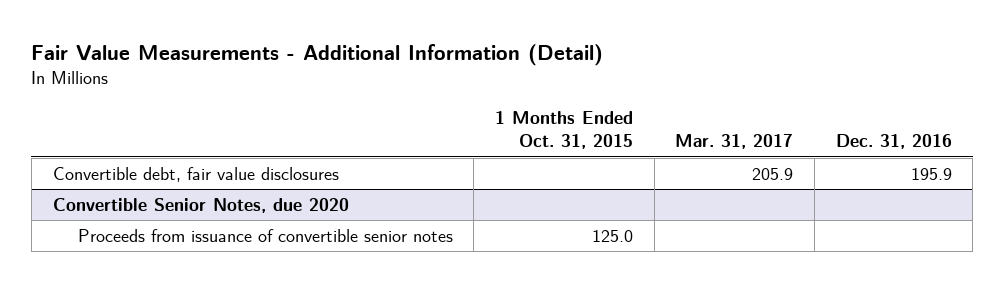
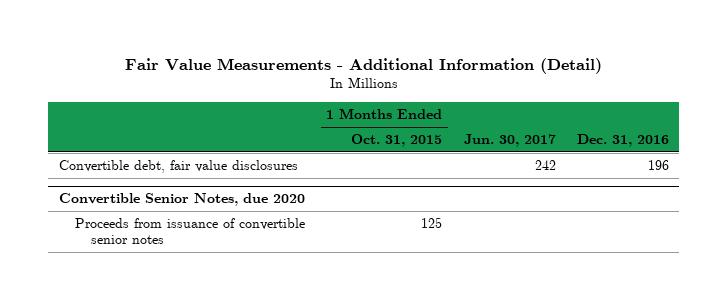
[675,134,794,150] Mar. 31, 2017 -> none
none -> [463,134,556,148] Jun. 30, 2017
[910,168,952,181] 195.9 -> [647,160,669,171] 196
[592,230,634,243] 125.0 -> [421,217,443,229] 125

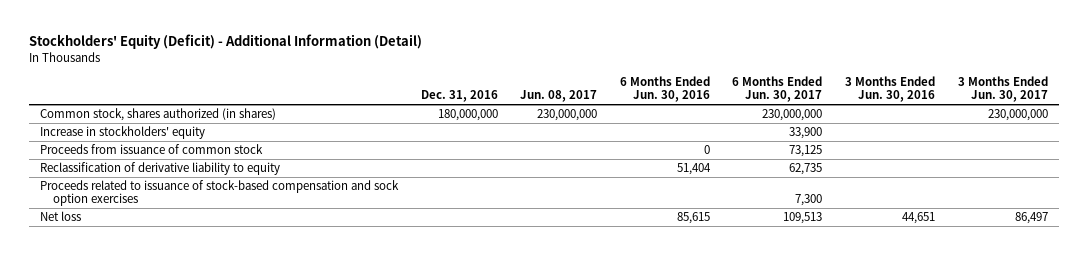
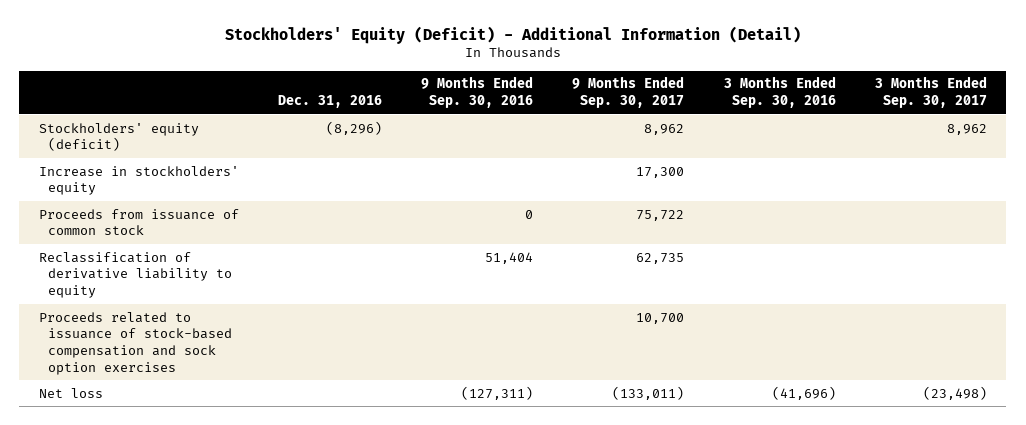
[520,90,598,103] Jun. 08, 2017 -> none
[619,76,710,103] 6 Months Ended Jun. 30, 2016 -> none
[732,76,823,103] 6 Months Ended Jun. 30, 2017 -> none
[844,76,935,103] 3 Months Ended Jun. 30, 2016 -> none
[957,76,1048,103] 3 Months Ended Jun. 30, 2017 -> none
none -> [421,76,534,109] 9 Months Ended Sep. 30, 2016
none -> [572,76,685,109] 9 Months Ended Sep. 30, 2017
none -> [723,76,836,109] 3 Months Ended Sep. 30, 2016
none -> [874,76,987,109] 3 Months Ended Sep. 30, 2017
[39,107,276,121] Common stock, shares authorized (in shares) -> none
none -> [38,122,199,152] Stockholders' equity (deficit)

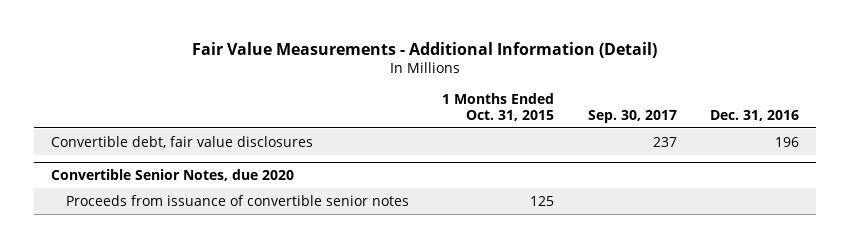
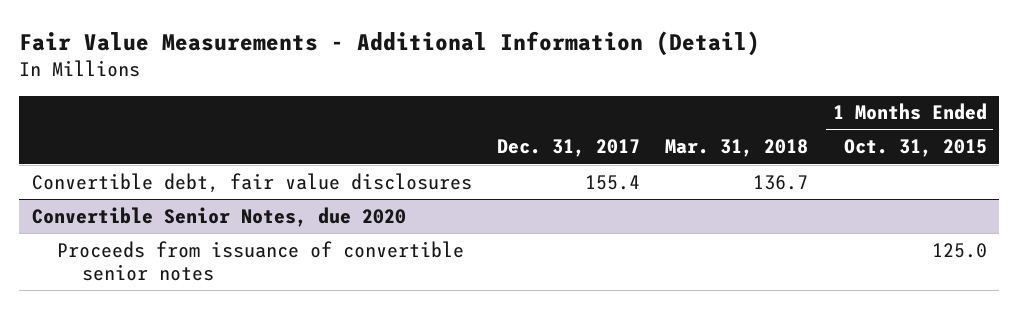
[587,109,677,123] Sep. 30, 2017 -> none
[710,109,800,121] Dec. 31, 2016 -> none
none -> [496,139,640,158] Dec. 31, 2017
none -> [664,139,808,158] Mar. 31, 2018
[530,195,555,206] 125 -> [931,242,987,258] 125.0

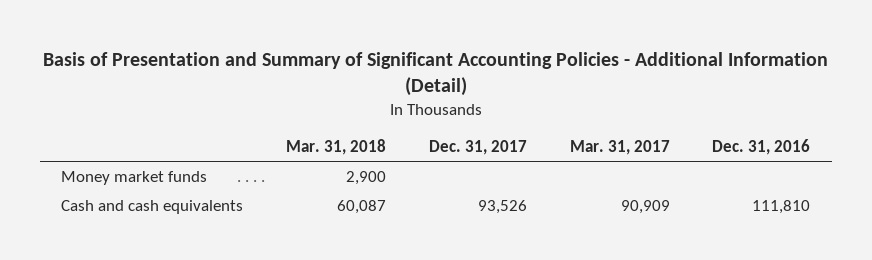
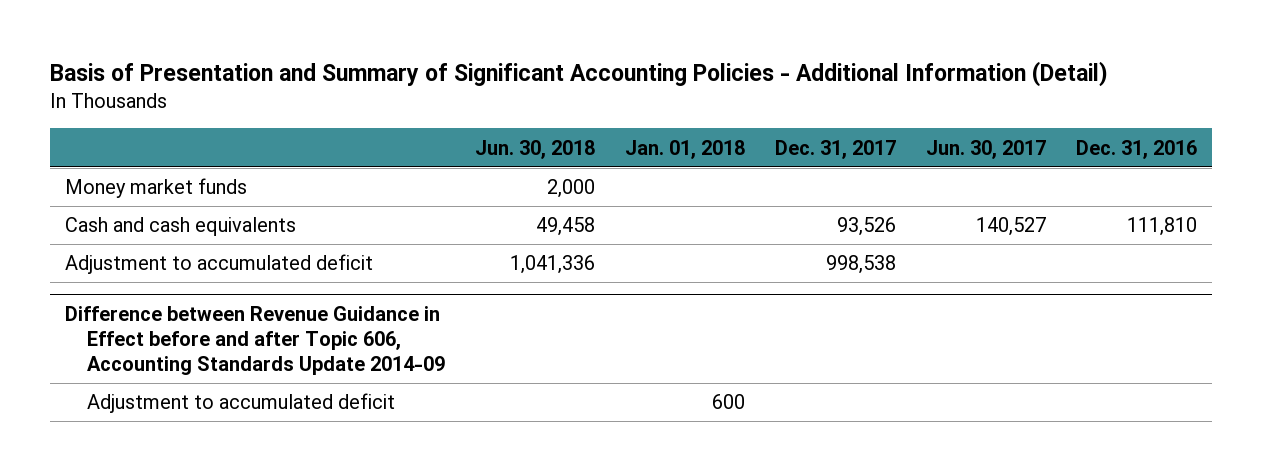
[286,139,387,156] Mar. 31, 2018 -> none
[569,140,670,156] Mar. 31, 2017 -> none
none -> [474,139,595,159] Jun. 30, 2018
none -> [624,139,745,159] Jan. 01, 2018
none -> [926,139,1047,159] Jun. 30, 2017
none -> [64,254,373,275] Adjustment to accumulated deficit
none -> [64,305,445,375] Difference between Revenue Guidance in Effect before and after Topic 606, Accounting Standards Update 2014-09
none -> [86,393,395,414] Adjustment to accumulated deficit

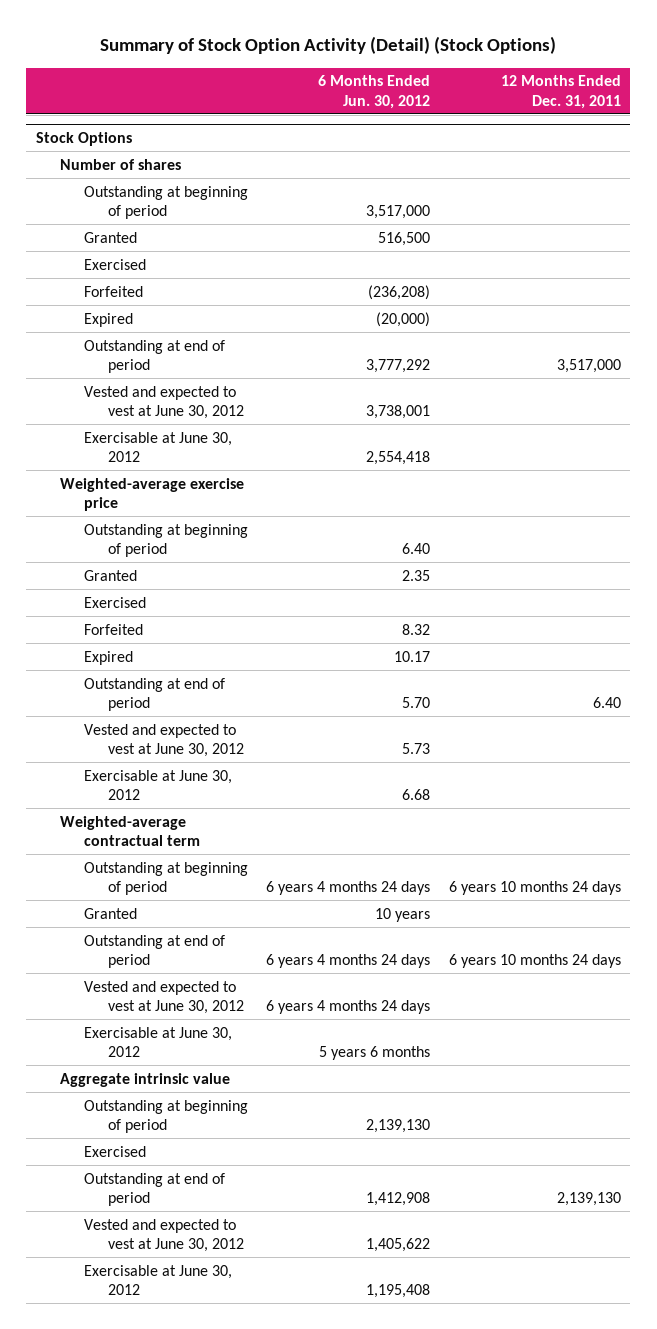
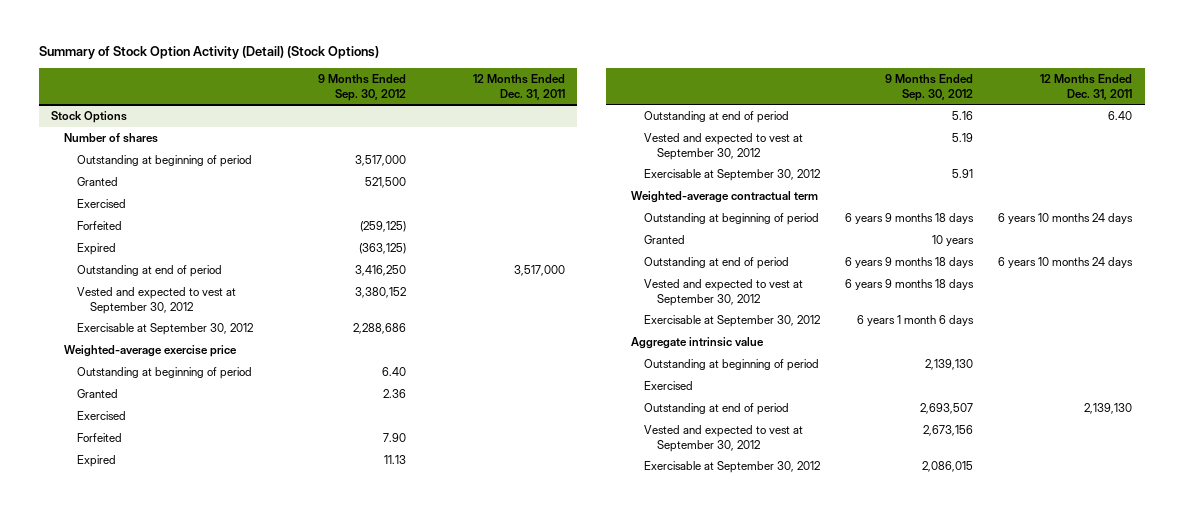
[318,75,431,109] 6 Months Ended Jun. 30, 2012 -> none
none -> [317,73,406,101] 9 Months Ended Sep. 30, 2012
[83,385,244,420] Vested and expected to vest at June 30, 2012 -> [76,287,236,314] Vested and expected to vest at September 30, 2012
[83,431,232,463] Exercisable at June 30, 2012 -> [76,323,253,336] Exercisable at September 30, 2012
[83,723,244,758] Vested and expected to vest at June 30, 2012 -> [644,133,804,160] Vested and expected to vest at September 30, 2012
[83,769,232,801] Exercisable at June 30, 2012 -> [644,169,821,182] Exercisable at September 30, 2012
[83,980,244,1015] Vested and expected to vest at June 30, 2012 -> [644,279,804,306] Vested and expected to vest at September 30, 2012
[83,1026,232,1058] Exercisable at June 30, 2012 -> [644,315,821,328] Exercisable at September 30, 2012
[83,1218,244,1253] Vested and expected to vest at June 30, 2012 -> [644,425,804,452] Vested and expected to vest at September 30, 2012
[83,1264,232,1296] Exercisable at June 30, 2012 -> [644,461,821,474] Exercisable at September 30, 2012

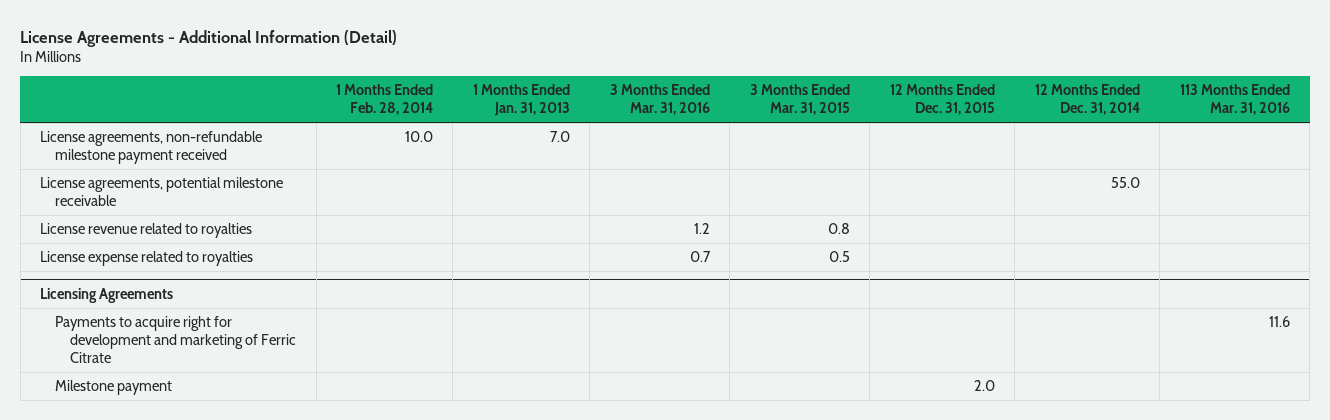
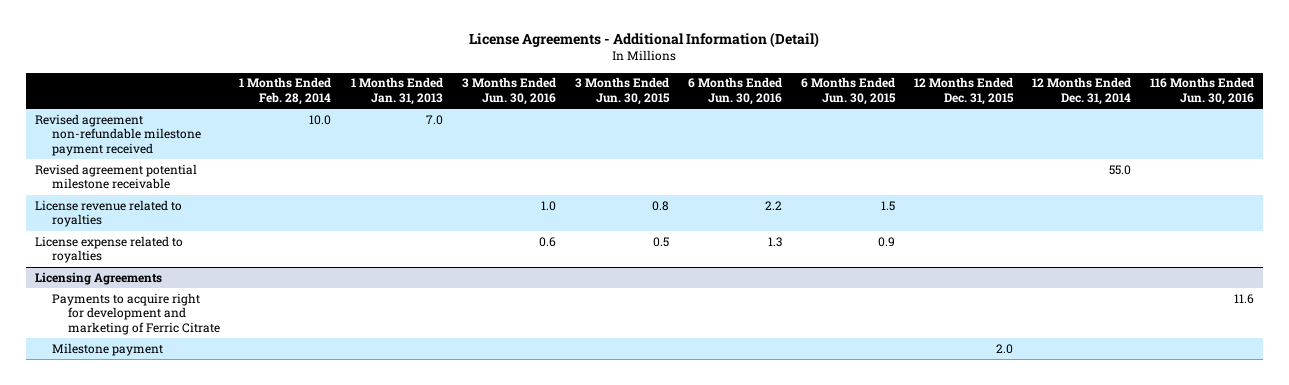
[609,84,710,116] 3 Months Ended Mar. 31, 2016 -> none
[749,84,850,116] 3 Months Ended Mar. 31, 2015 -> none
[1179,84,1290,116] 113 Months Ended Mar. 31, 2016 -> none
none -> [461,77,556,105] 3 Months Ended Jun. 30, 2016
none -> [574,77,670,105] 3 Months Ended Jun. 30, 2015
none -> [687,77,782,105] 6 Months Ended Jun. 30, 2016
none -> [800,77,896,105] 6 Months Ended Jun. 30, 2015
none -> [1149,77,1254,105] 116 Months Ended Jun. 30, 2016
[40,130,263,164] License agreements, non-refundable milestone payment received -> [35,113,201,157] Revised agreement non-refundable milestone payment received
[40,176,284,206] License agreements, potential milestone receivable -> [35,163,198,190] Revised agreement potential milestone receivable

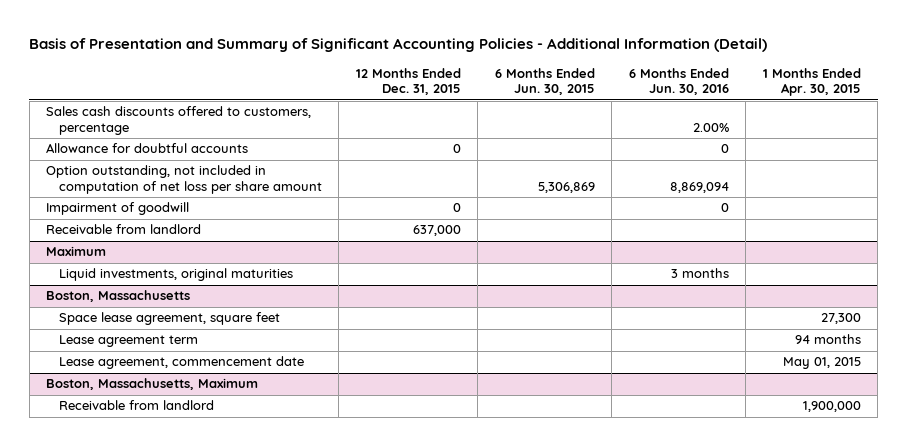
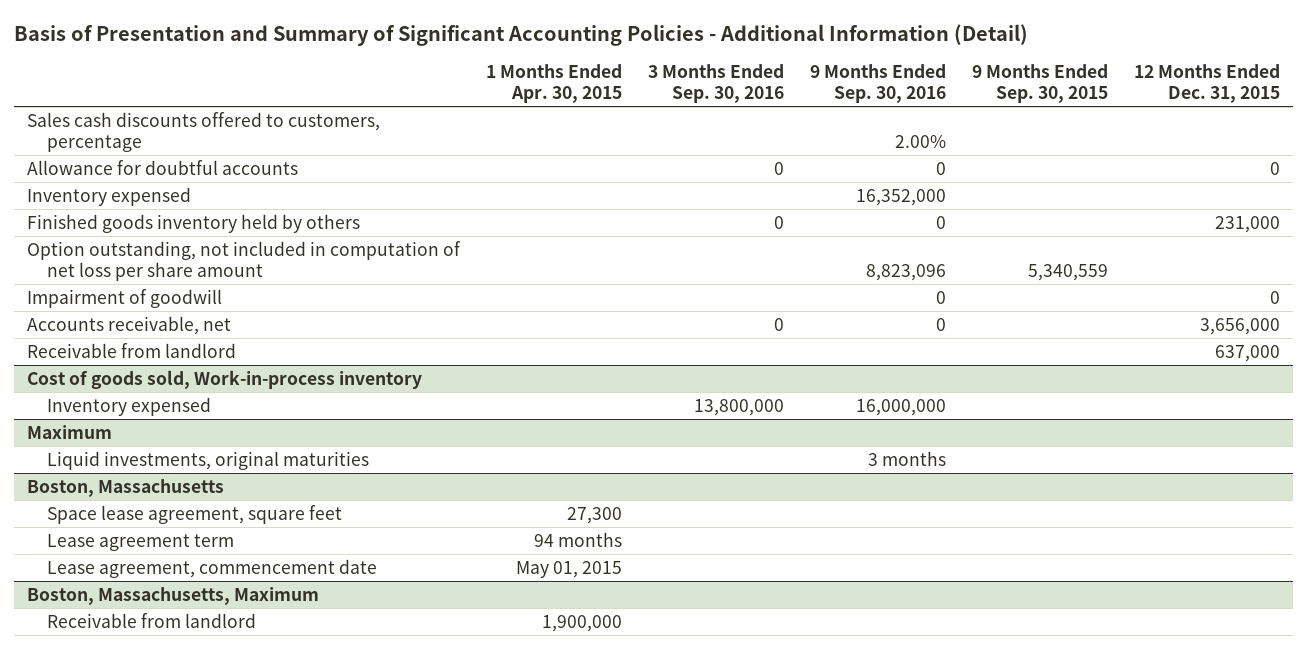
[494,67,595,96] 6 Months Ended Jun. 30, 2015 -> none
[628,67,729,96] 6 Months Ended Jun. 30, 2016 -> none
none -> [648,64,785,104] 3 Months Ended Sep. 30, 2016
none -> [810,64,947,104] 9 Months Ended Sep. 30, 2016
none -> [972,64,1109,104] 9 Months Ended Sep. 30, 2015
none -> [27,186,192,206] Inventory expensed
none -> [27,213,361,233] Finished goods inventory held by others
none -> [27,315,232,335] Accounts receivable, net
none -> [27,369,423,389] Cost of goods sold, Work-in-process inventory
none -> [46,396,211,416] Inventory expensed

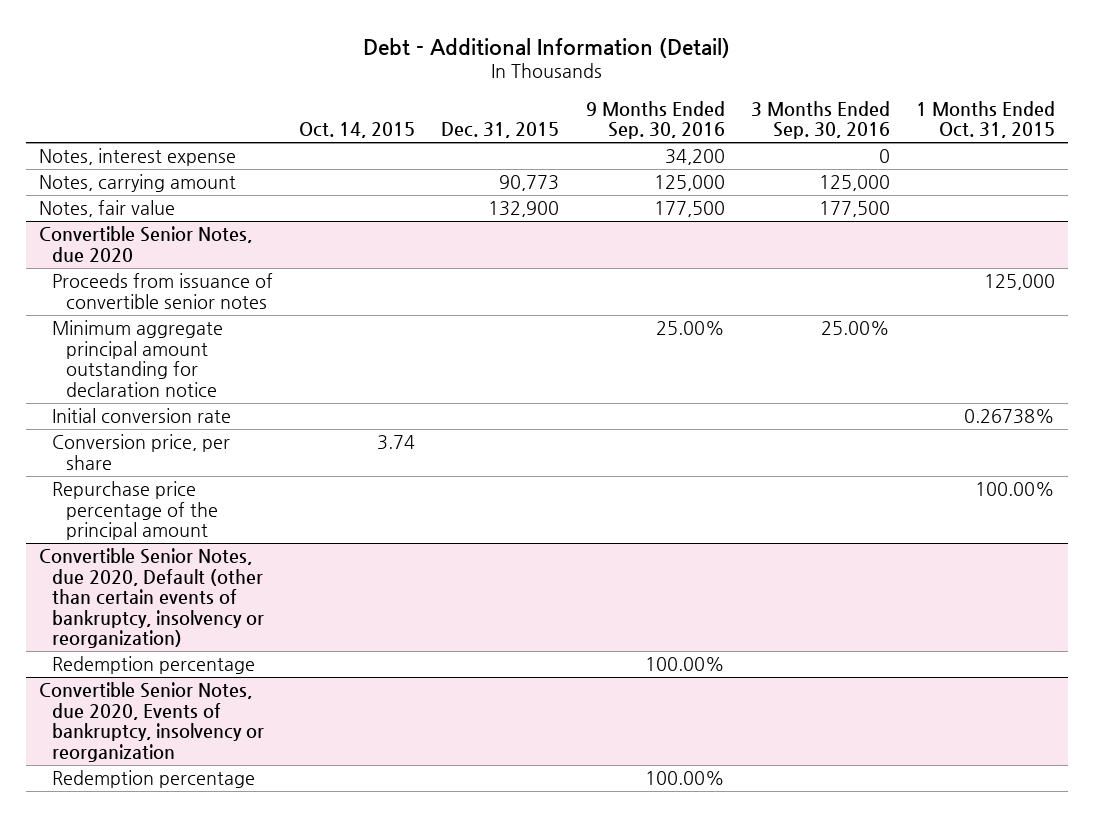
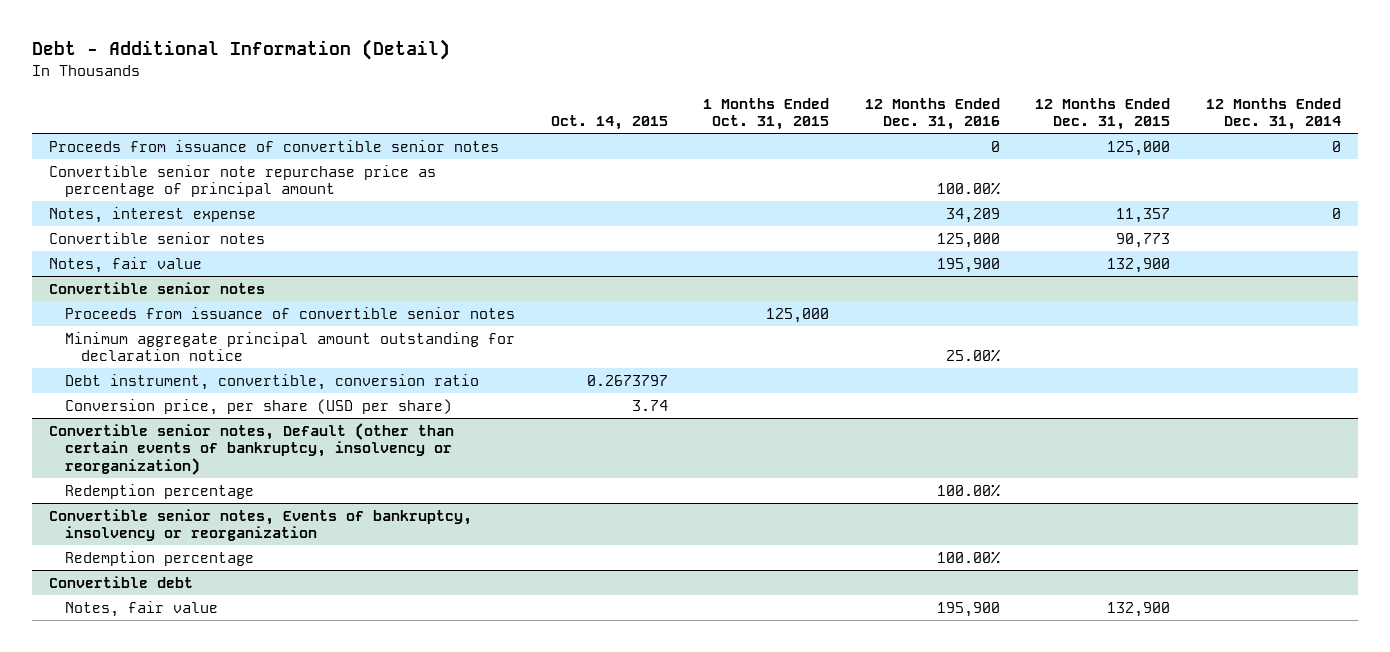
[441,122,560,139] Dec. 31, 2015 -> none
[585,100,725,140] 9 Months Ended Sep. 30, 2016 -> none
[750,100,890,140] 3 Months Ended Sep. 30, 2016 -> none
none -> [864,97,1000,131] 12 Months Ended Dec. 31, 2016
none -> [1035,97,1171,131] 12 Months Ended Dec. 31, 2015
none -> [1205,97,1341,131] 12 Months Ended Dec. 31, 2014
none -> [49,139,500,152] Proceeds from issuance of convertible senior notes
none -> [49,164,437,198] Convertible senior note repurchase price as percentage of principal amount
[39,174,237,193] Notes, carrying amount -> [49,231,266,244] Convertible senior notes
[39,226,253,262] Convertible Senior Notes, due 2020 -> [49,281,266,294] Convertible senior notes
[52,408,232,424] Initial conversion rate -> none
[52,481,218,541] Repurchase price percentage of the principal amount -> none
none -> [65,373,480,390] Debt instrument, convertible, conversion ratio
[52,434,231,470] Conversion price, per share -> [65,398,453,415] Conversion price, per share (USD per share)
[39,548,265,649] Convertible Senior Notes, due 2020, Default (other than certain events of bankruptcy, insolvency or reorganization) -> [49,422,455,476] Convertible senior notes, Default (other than certain events of bankruptcy, insolvency or reorganization)
[39,682,265,762] Convertible Senior Notes, due 2020, Events of bankruptcy, insolvency or reorganization -> [49,508,473,542] Convertible senior notes, Events of bankruptcy, insolvency or reorganization
none -> [49,575,194,588] Convertible debt
none -> [65,600,219,617] Notes, fair value

